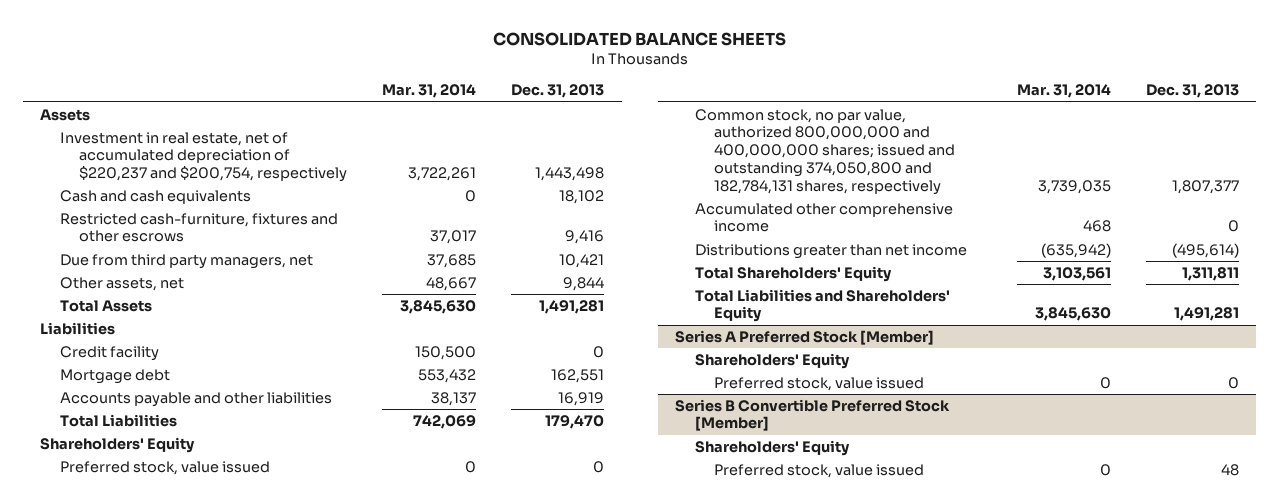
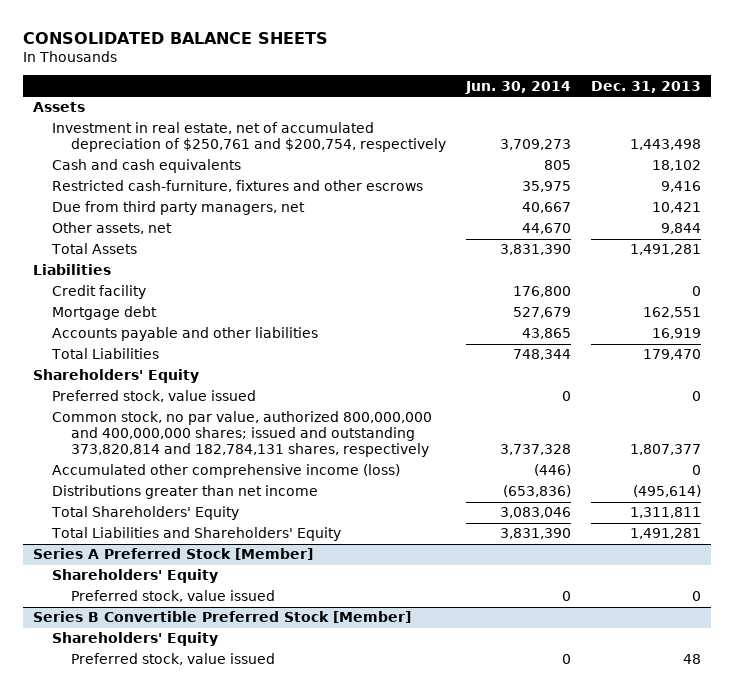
[382,84,477,99] Mar. 31, 2014 -> none
none -> [464,80,571,94] Jun. 30, 2014
[59,131,348,183] Investment in real estate, net of accumulated depreciation of $220,237 and $200,754, respectively -> [51,122,447,153] Investment in real estate, net of accumulated depreciation of $250,761 and $200,754, respectively
[694,108,956,195] Common stock, no par value, authorized 800,000,000 and 400,000,000 shares; issued and outstanding 374,050,800 and 182,784,131 shares, respectively -> [51,411,432,458] Common stock, no par value, authorized 800,000,000 and 400,000,000 shares; issued and outstanding 373,820,814 and 182,784,131 shares, respectively
[694,202,953,233] Accumulated other comprehensive income -> [51,464,400,479] Accumulated other comprehensive income (loss)

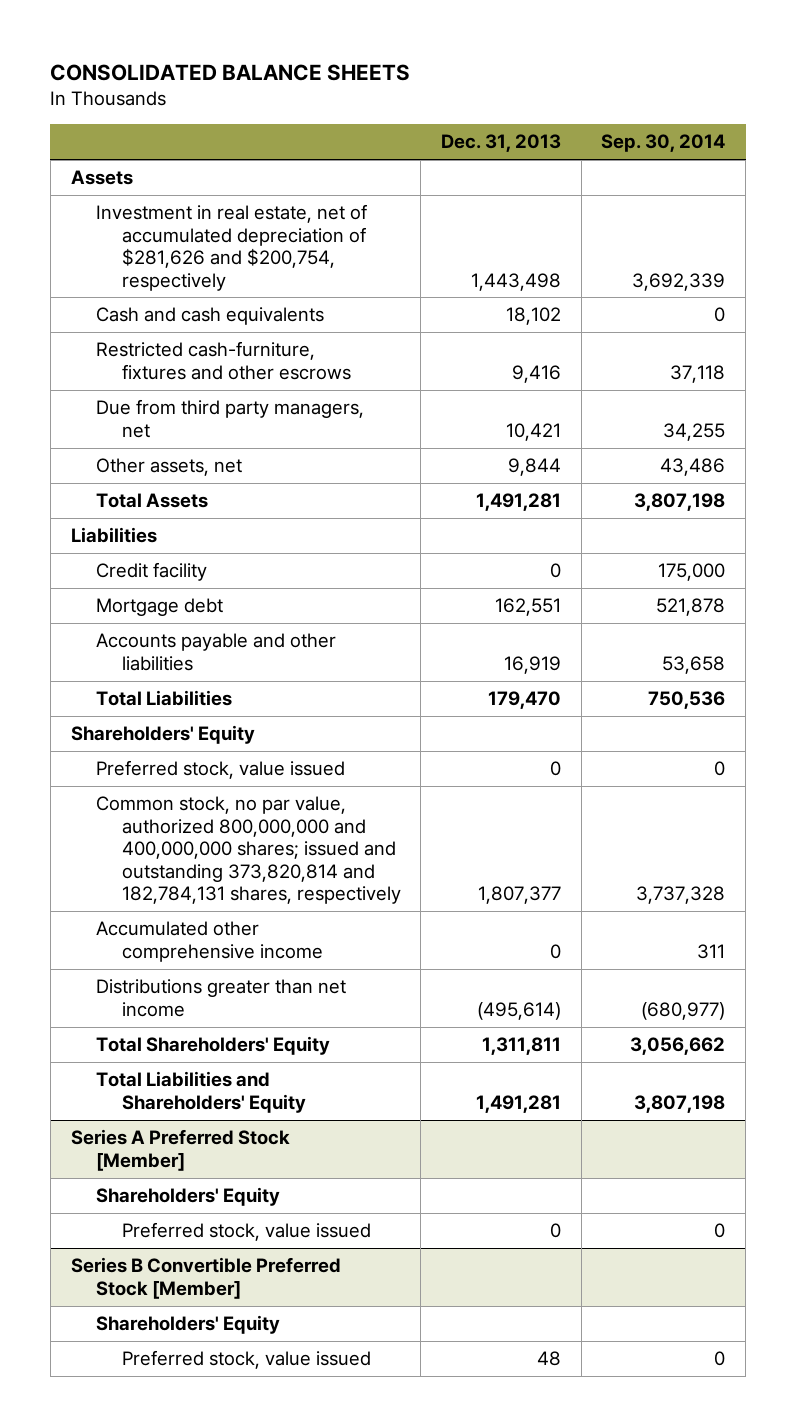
[464,80,571,94] Jun. 30, 2014 -> none
none -> [601,134,726,153] Sep. 30, 2014
[51,122,447,153] Investment in real estate, net of accumulated depreciation of $250,761 and $200,754, respectively -> [96,204,368,291] Investment in real estate, net of accumulated depreciation of $281,626 and $200,754, respectively
[51,464,400,479] Accumulated other comprehensive income (loss) -> [96,921,323,962] Accumulated other comprehensive income

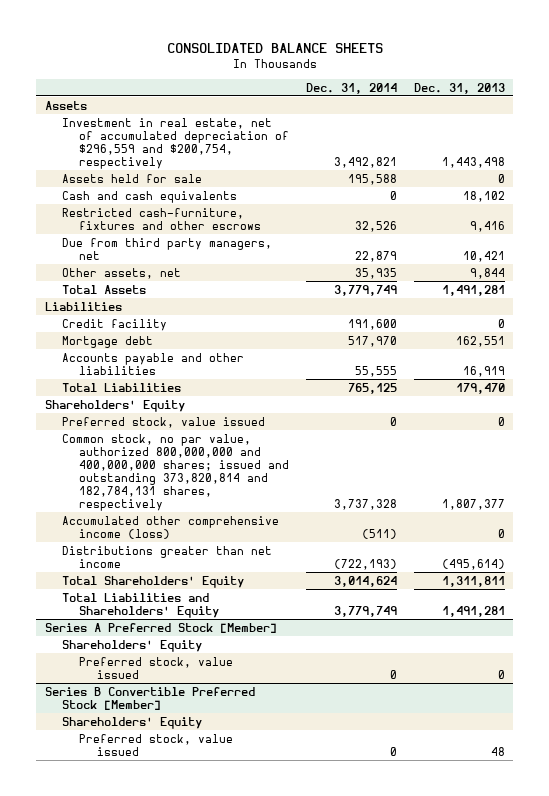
[601,134,726,153] Sep. 30, 2014 -> none
none -> [306,82,398,94] Dec. 31, 2014
[96,204,368,291] Investment in real estate, net of accumulated depreciation of $281,626 and $200,754, respectively -> [62,117,290,169] Investment in real estate, net of accumulated depreciation of $296,559 and $200,754, respectively
none -> [62,173,203,183] Assets held for sale
[96,921,323,962] Accumulated other comprehensive income -> [62,515,280,539] Accumulated other comprehensive income (loss)

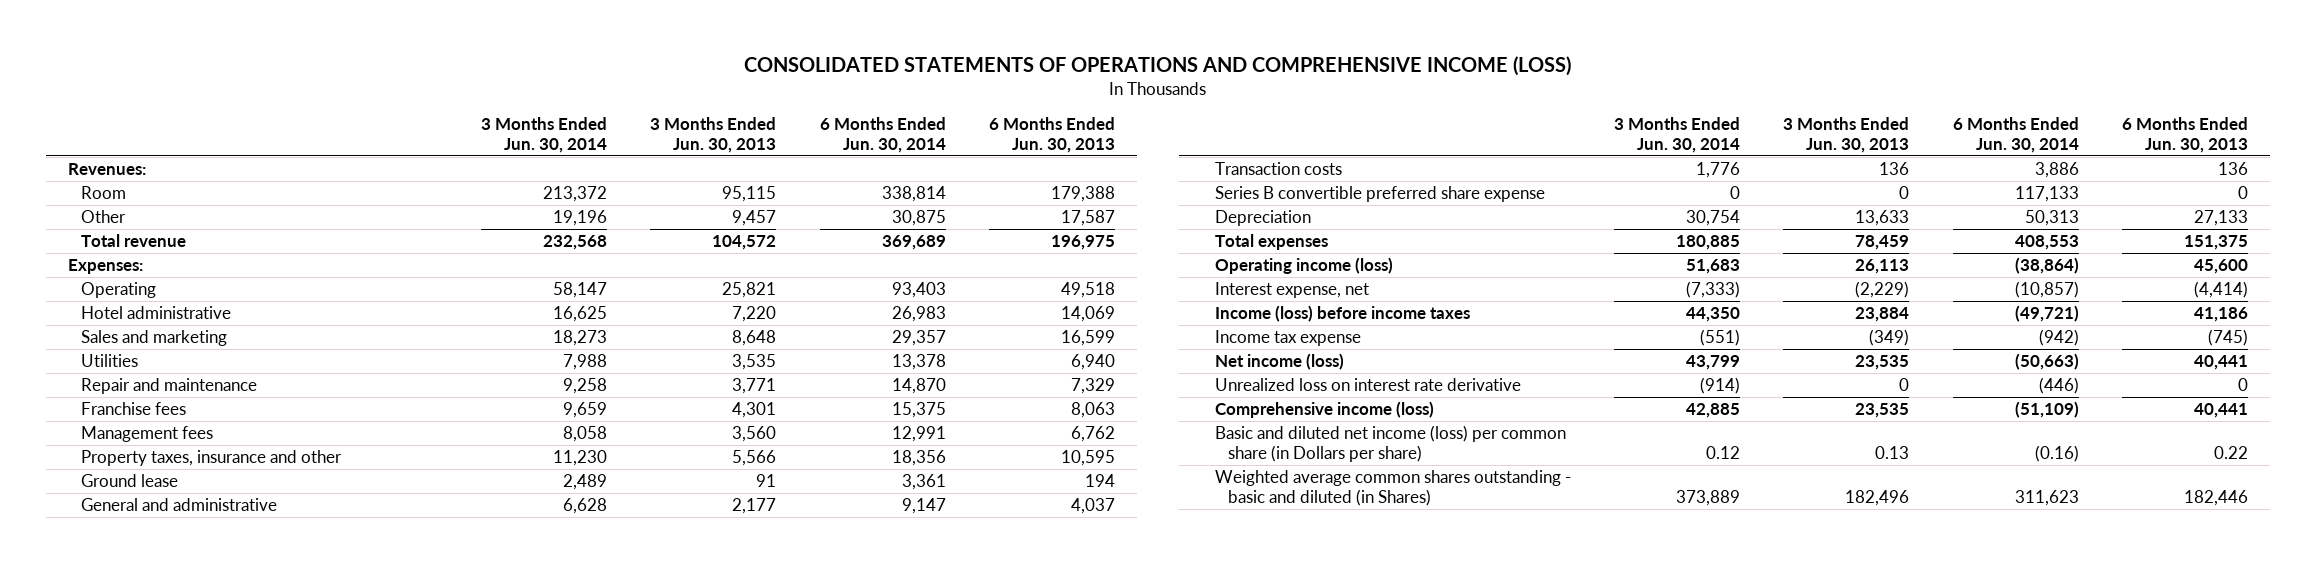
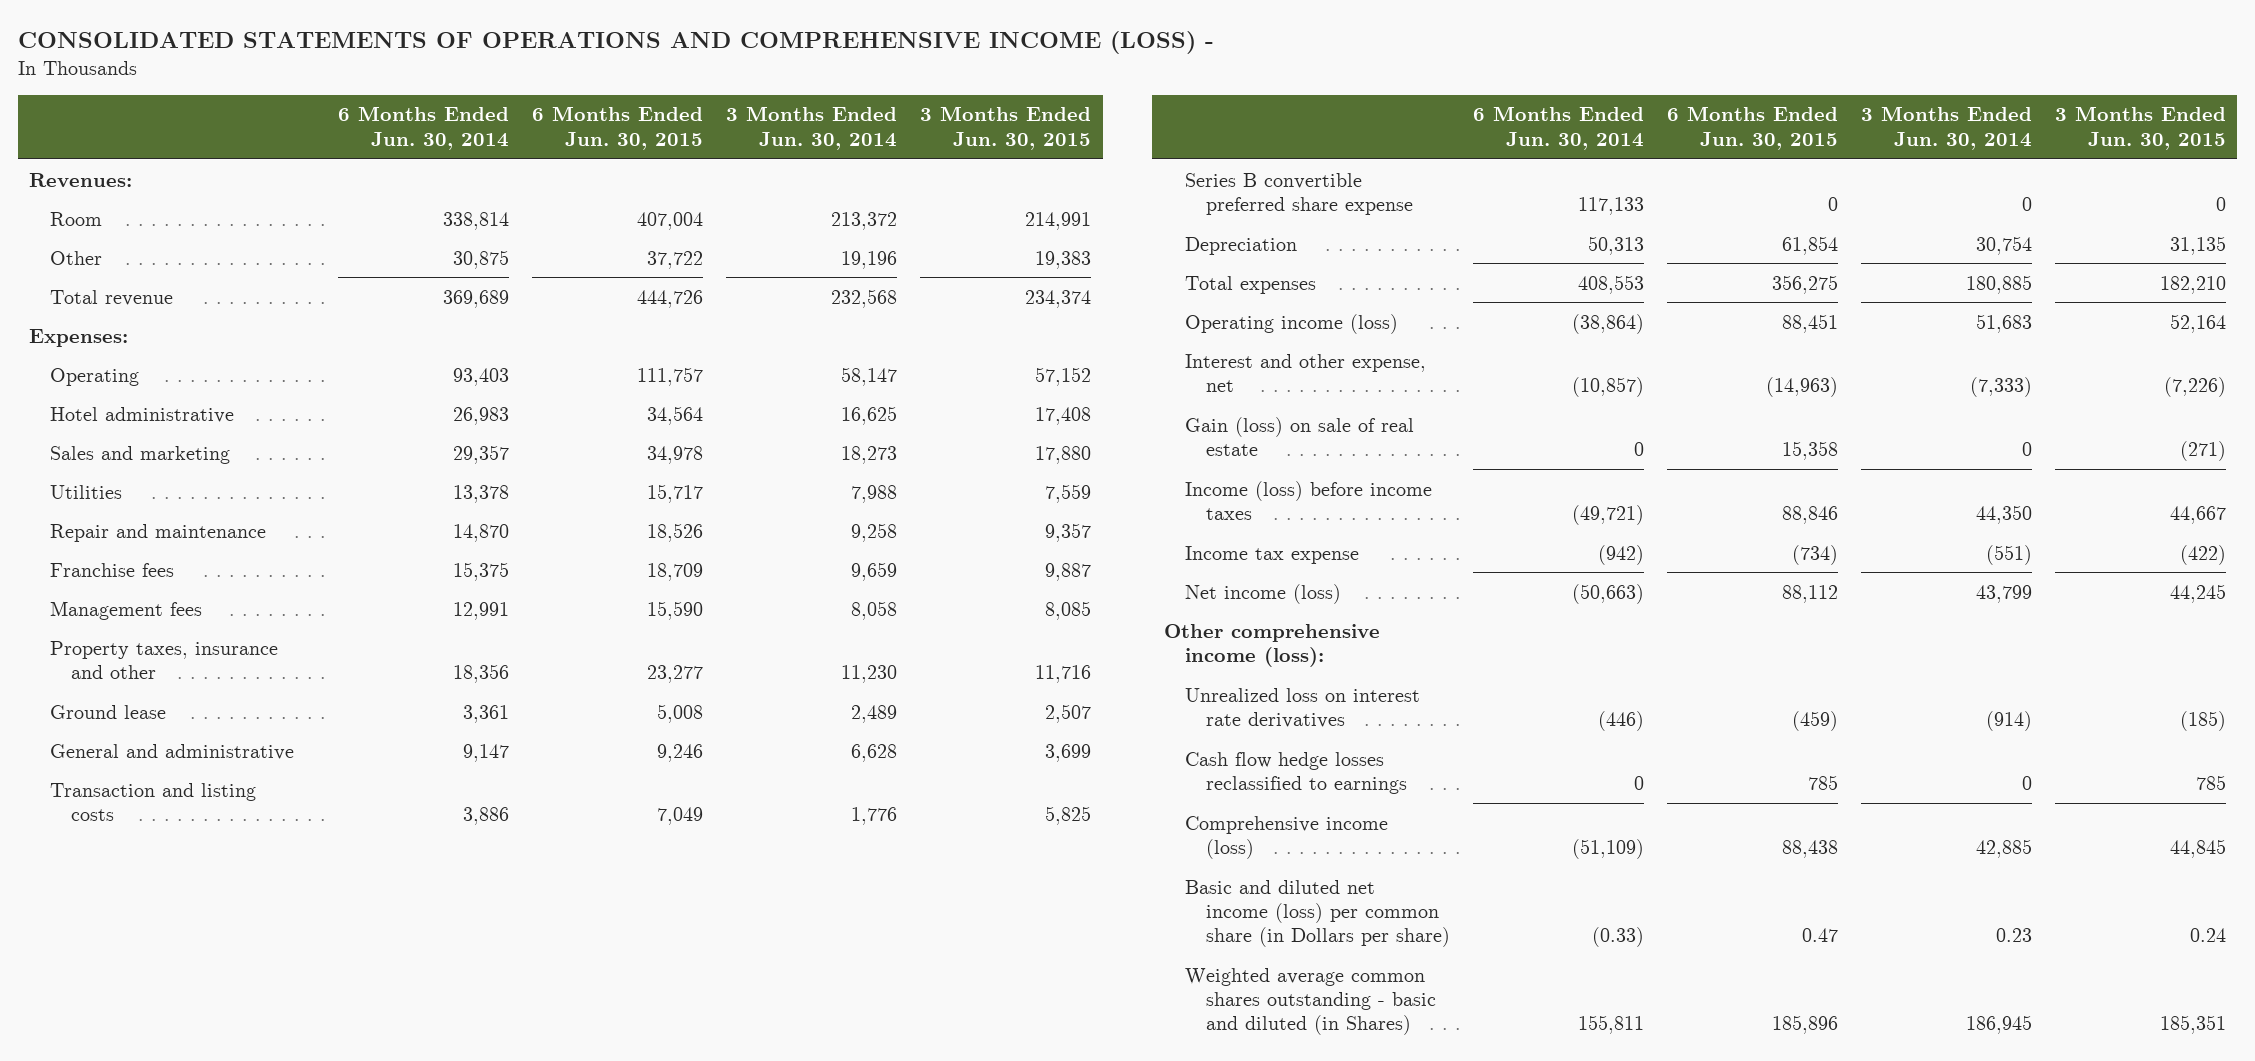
[744,56,1572,77] CONSOLIDATED STATEMENTS OF OPERATIONS AND COMPREHENSIVE INCOME (LOSS) -> [17,31,1214,55] CONSOLIDATED STATEMENTS OF OPERATIONS AND COMPREHENSIVE INCOME (LOSS) -
[650,117,777,154] 3 Months Ended Jun. 30, 2013 -> none
[989,117,1116,154] 6 Months Ended Jun. 30, 2013 -> none
none -> [532,106,704,150] 6 Months Ended Jun. 30, 2015
none -> [920,106,1092,150] 3 Months Ended Jun. 30, 2015
[1214,162,1342,176] Transaction costs -> [50,782,257,821] Transaction and listing costs
[1214,282,1369,299] Interest expense, net -> [1184,353,1426,392] Interest and other expense, net
none -> [1184,416,1414,456] Gain (loss) on sale of real estate
none -> [1163,623,1380,667] Other comprehensive income (loss):
[1214,378,1521,392] Unrealized loss on interest rate derivative -> [1184,687,1420,728] Unrealized loss on interest rate derivatives
none -> [1184,751,1407,794] Cash flow hedge losses reclassified to earnings
[1706,445,1741,459] 0.12 -> [1995,928,2032,943] 0.23
[2034,444,2079,462] (0.16) -> [1591,927,1644,948] (0.33)
[1676,489,1741,506] 373,889 -> [1965,1015,2032,1035] 186,945
[2014,489,2079,506] 311,623 -> [1577,1015,1644,1035] 155,811

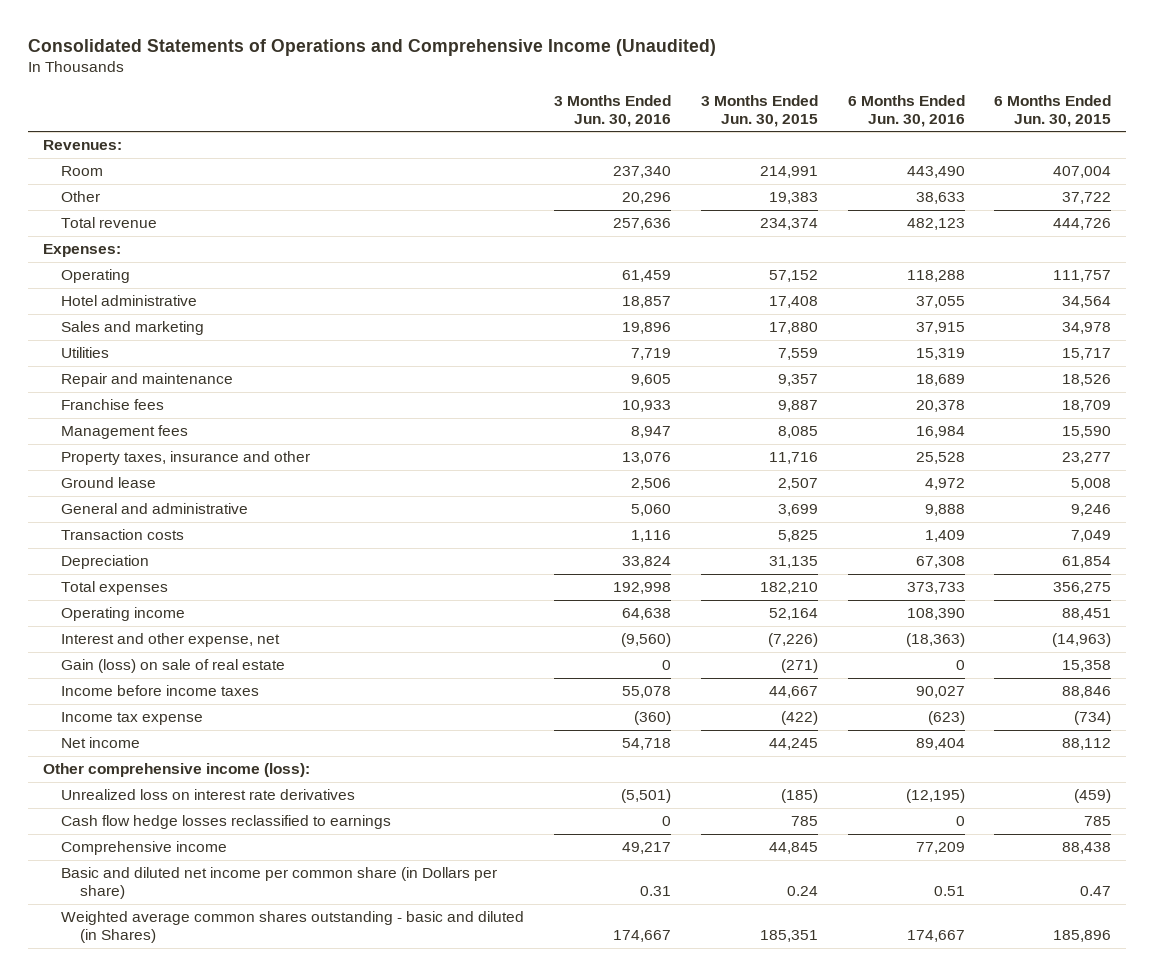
[17,31,1214,55] CONSOLIDATED STATEMENTS OF OPERATIONS AND COMPREHENSIVE INCOME (LOSS) - -> [27,38,716,56] Consolidated Statements of Operations and Comprehensive Income (Unaudited)
[338,106,510,150] 6 Months Ended Jun. 30, 2014 -> none
[726,106,898,150] 3 Months Ended Jun. 30, 2014 -> none
none -> [554,94,672,127] 3 Months Ended Jun. 30, 2016
none -> [847,94,965,127] 6 Months Ended Jun. 30, 2016
[1184,172,1413,215] Series B convertible preferred share expense -> none
[50,782,257,821] Transaction and listing costs -> [61,529,185,541] Transaction costs
[1184,313,1398,334] Operating income (loss) -> [61,607,186,622] Operating income
[1184,480,1432,520] Income (loss) before income taxes -> [61,685,260,697] Income before income taxes
[1184,583,1341,604] Net income (loss) -> [61,737,141,749] Net income
[1184,815,1388,859] Comprehensive income (loss) -> [61,841,228,856] Comprehensive income
[1184,879,1450,948] Basic and diluted net income (loss) per common share (in Dollars per share) -> [61,867,498,899] Basic and diluted net income per common share (in Dollars per share)

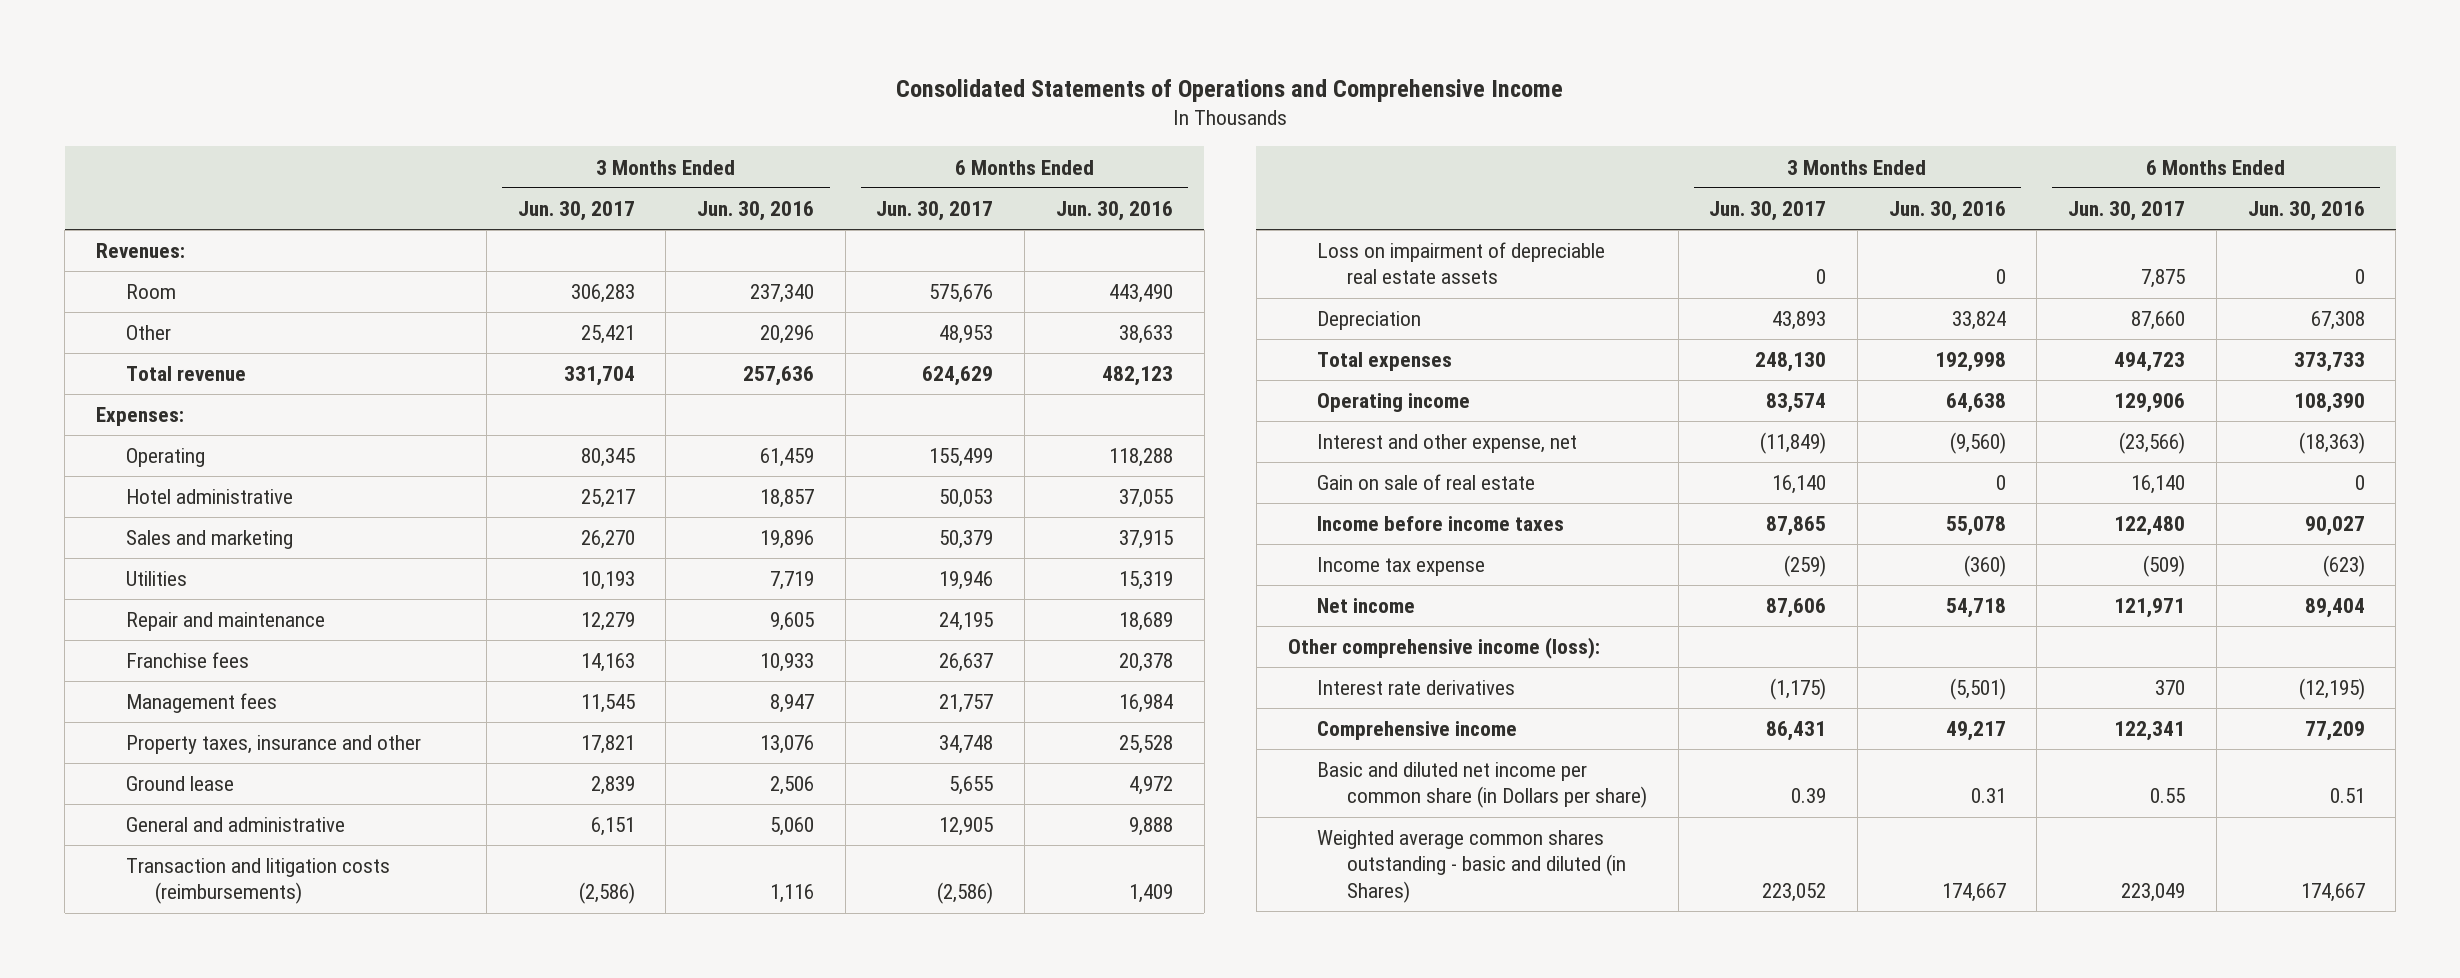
[27,38,716,56] Consolidated Statements of Operations and Comprehensive Income (Unaudited) -> [896,79,1564,103] Consolidated Statements of Operations and Comprehensive Income
[700,94,818,127] 3 Months Ended Jun. 30, 2015 -> none
[994,94,1112,127] 6 Months Ended Jun. 30, 2015 -> none
none -> [517,201,635,222] Jun. 30, 2017
none -> [876,201,994,222] Jun. 30, 2017
[61,529,185,541] Transaction costs -> [125,858,390,905] Transaction and litigation costs (reimbursements)
none -> [1317,242,1606,285] Loss on impairment of depreciable real estate assets
[61,659,286,674] Gain (loss) on sale of real estate -> [1317,474,1536,491] Gain on sale of real estate
[61,815,392,830] Cash flow hedge losses reclassified to earnings -> none
[61,789,356,801] Unrealized loss on interest rate derivatives -> [1317,680,1516,696] Interest rate derivatives

